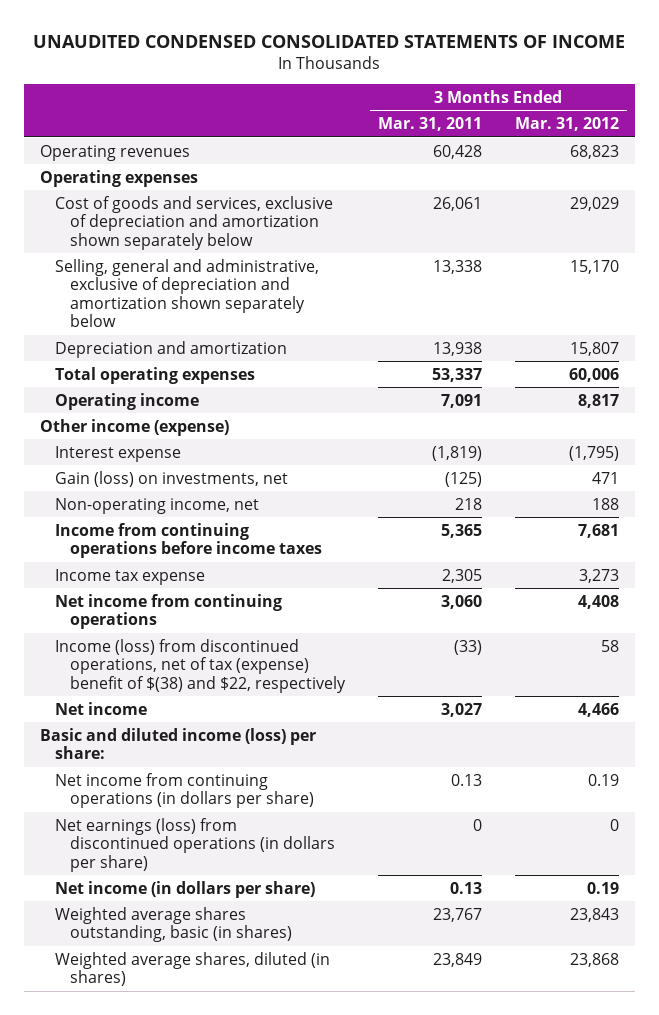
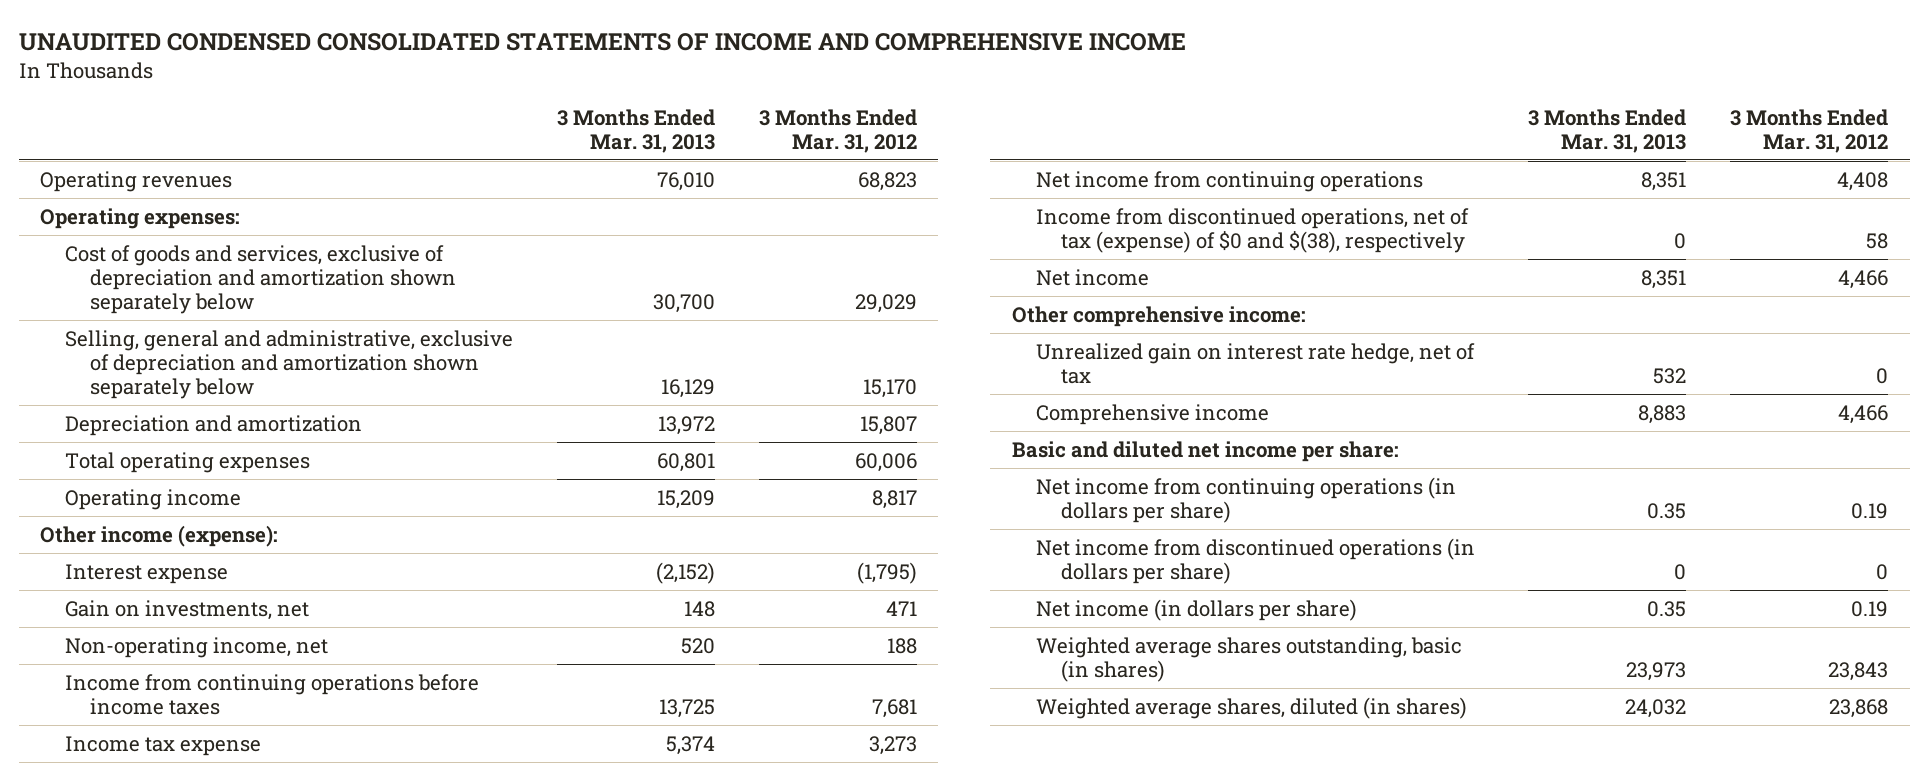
[33,34,626,48] UNAUDITED CONDENSED CONSOLIDATED STATEMENTS OF INCOME -> [18,33,1186,52] UNAUDITED CONDENSED CONSOLIDATED STATEMENTS OF INCOME AND COMPREHENSIVE INCOME
[377,117,482,132] Mar. 31, 2011 -> none
none -> [556,108,715,153] 3 Months Ended Mar. 31, 2013
[40,169,199,187] Operating expenses -> [40,208,241,230] Operating expenses:
[40,418,230,436] Other income (expense) -> [40,525,279,548] Other income (expense):
[55,470,289,487] Gain (loss) on investments, net -> [65,600,310,621] Gain on investments, net
[55,638,347,693] Income (loss) from discontinued operations, net of tax (expense) benefit of $(38) and $22, respectively -> [1036,208,1470,253] Income from discontinued operations, net of tax (expense) of $0 and $(38), respectively
none -> [1011,306,1306,328] Other comprehensive income:
none -> [1036,343,1476,384] Unrealized gain on interest rate hedge, net of tax
none -> [1036,404,1270,426] Comprehensive income
[40,727,317,760] Basic and diluted income (loss) per share: -> [1011,441,1399,463] Basic and diluted net income per share:
[55,817,336,872] Net earnings (loss) from discontinued operations (in dollars per share) -> [1036,538,1476,584] Net income from discontinued operations (in dollars per share)

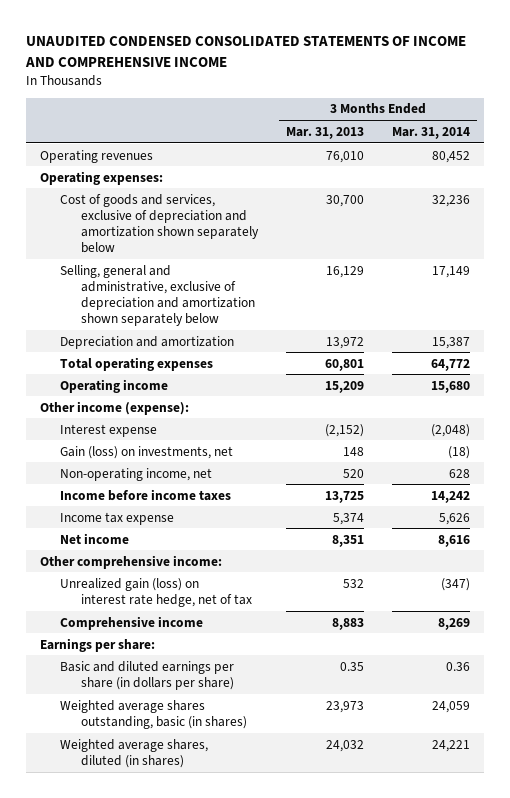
[758,108,917,153] 3 Months Ended Mar. 31, 2012 -> none
none -> [392,126,471,139] Mar. 31, 2014
[65,600,310,621] Gain on investments, net -> [60,445,234,459] Gain (loss) on investments, net
[65,674,480,715] Income from continuing operations before income taxes -> [60,488,232,501] Income before income taxes
[1036,171,1424,193] Net income from continuing operations -> none
[1036,208,1470,253] Income from discontinued operations, net of tax (expense) of $0 and $(38), respectively -> none
[1036,343,1476,384] Unrealized gain on interest rate hedge, net of tax -> [60,577,252,607] Unrealized gain (loss) on interest rate hedge, net of tax
[1036,477,1457,523] Net income from continuing operations (in dollars per share) -> none
[1036,538,1476,584] Net income from discontinued operations (in dollars per share) -> none
[1011,441,1399,463] Basic and diluted net income per share: -> [39,637,155,652] Earnings per share:
[1036,599,1358,622] Net income (in dollars per share) -> [60,660,235,690] Basic and diluted earnings per share (in dollars per share)

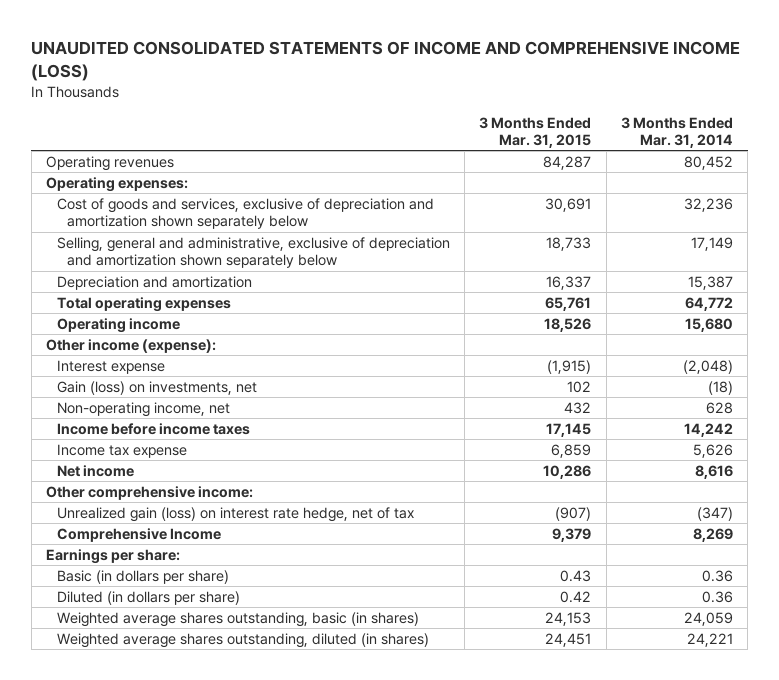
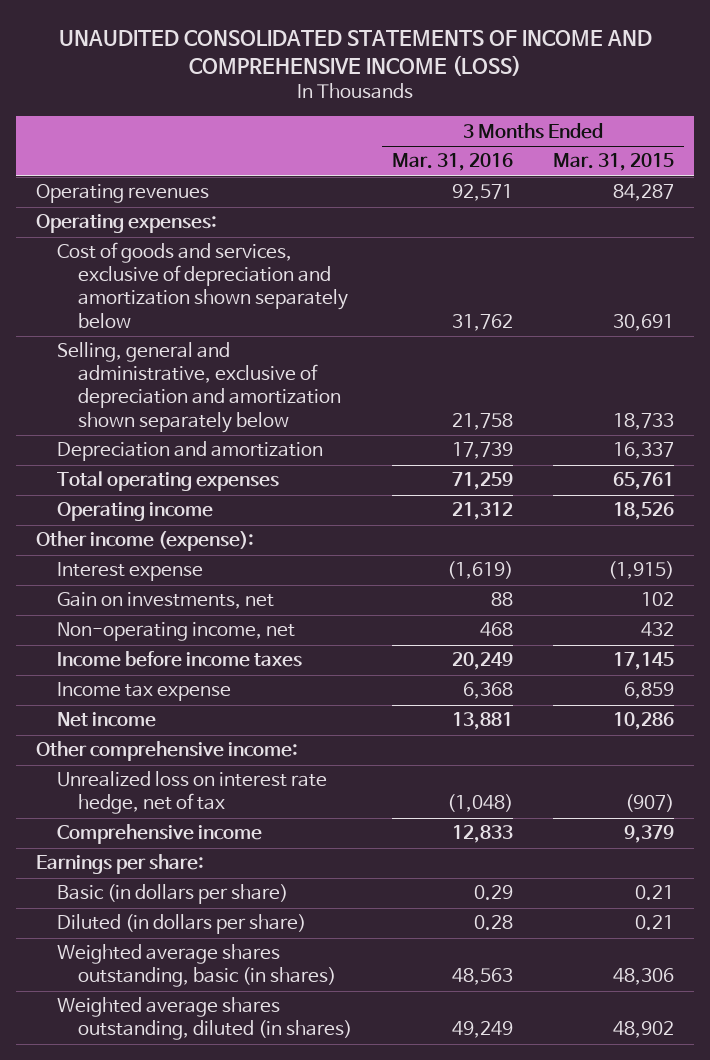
[620,116,733,148] 3 Months Ended Mar. 31, 2014 -> none
none -> [391,153,513,172] Mar. 31, 2016
[56,380,257,395] Gain (loss) on investments, net -> [56,592,274,610] Gain on investments, net
[56,506,414,522] Unrealized gain (loss) on interest rate hedge, net of tax -> [56,771,327,815] Unrealized loss on interest rate hedge, net of tax
[56,527,221,542] Comprehensive Income -> [56,824,262,845] Comprehensive income
[560,569,592,582] 0.43 -> [634,885,674,901] 0.21
[560,590,592,603] 0.42 -> [634,915,674,931] 0.21
[545,611,592,626] 24,153 -> [612,968,674,986] 48,306
[545,632,592,647] 24,451 -> [612,1021,674,1039] 48,902

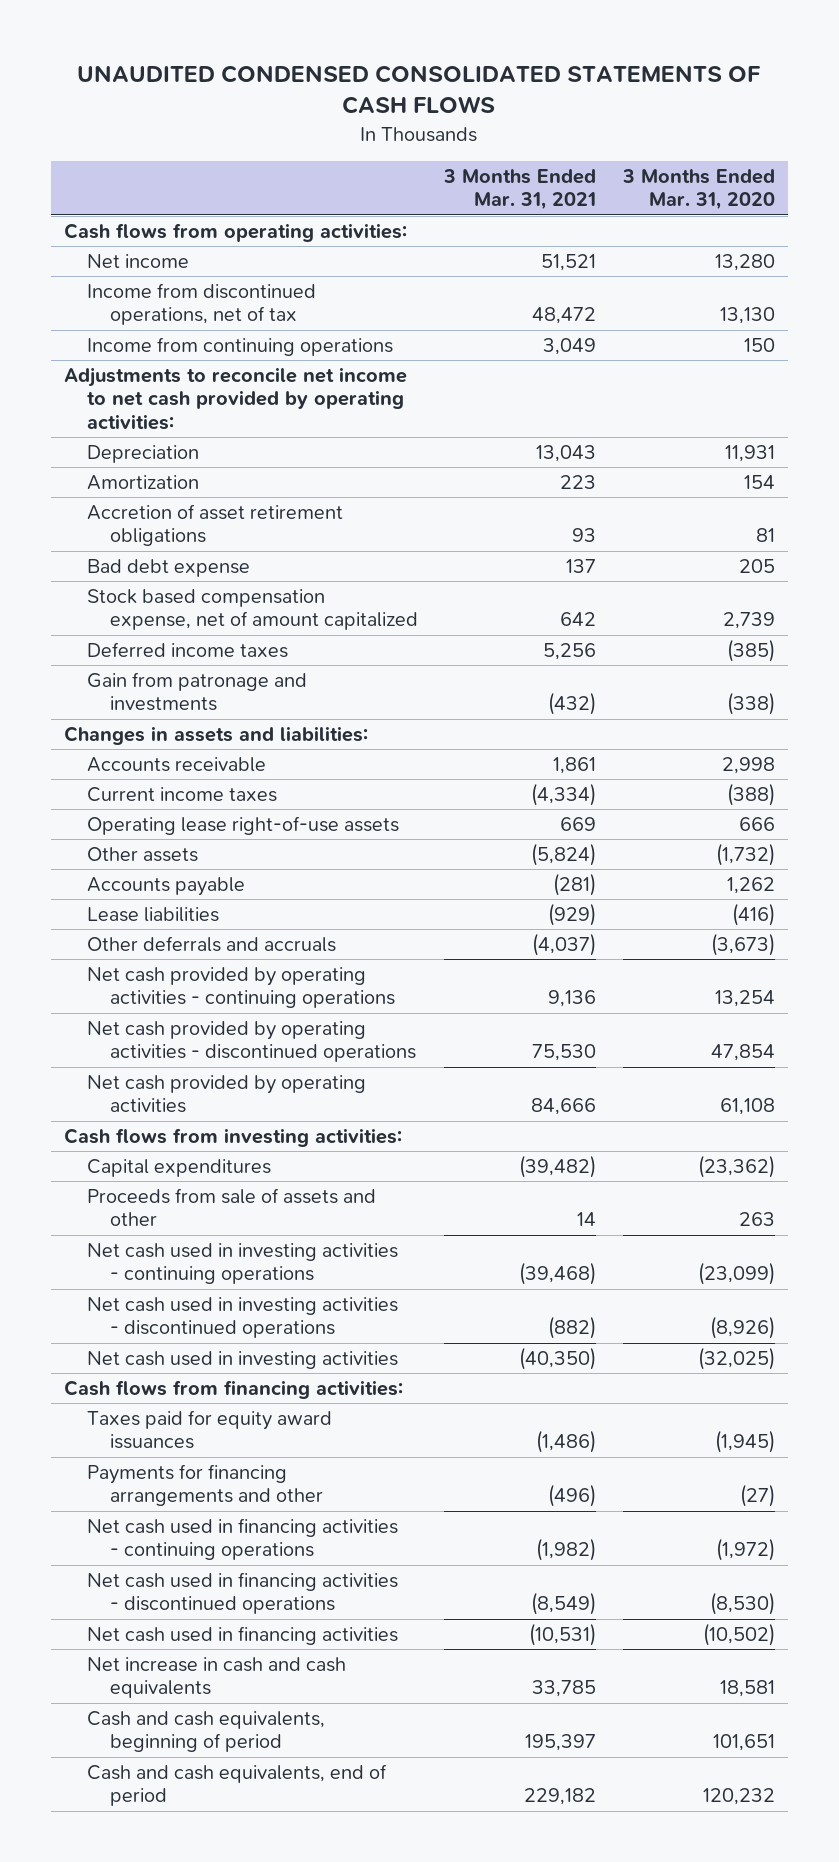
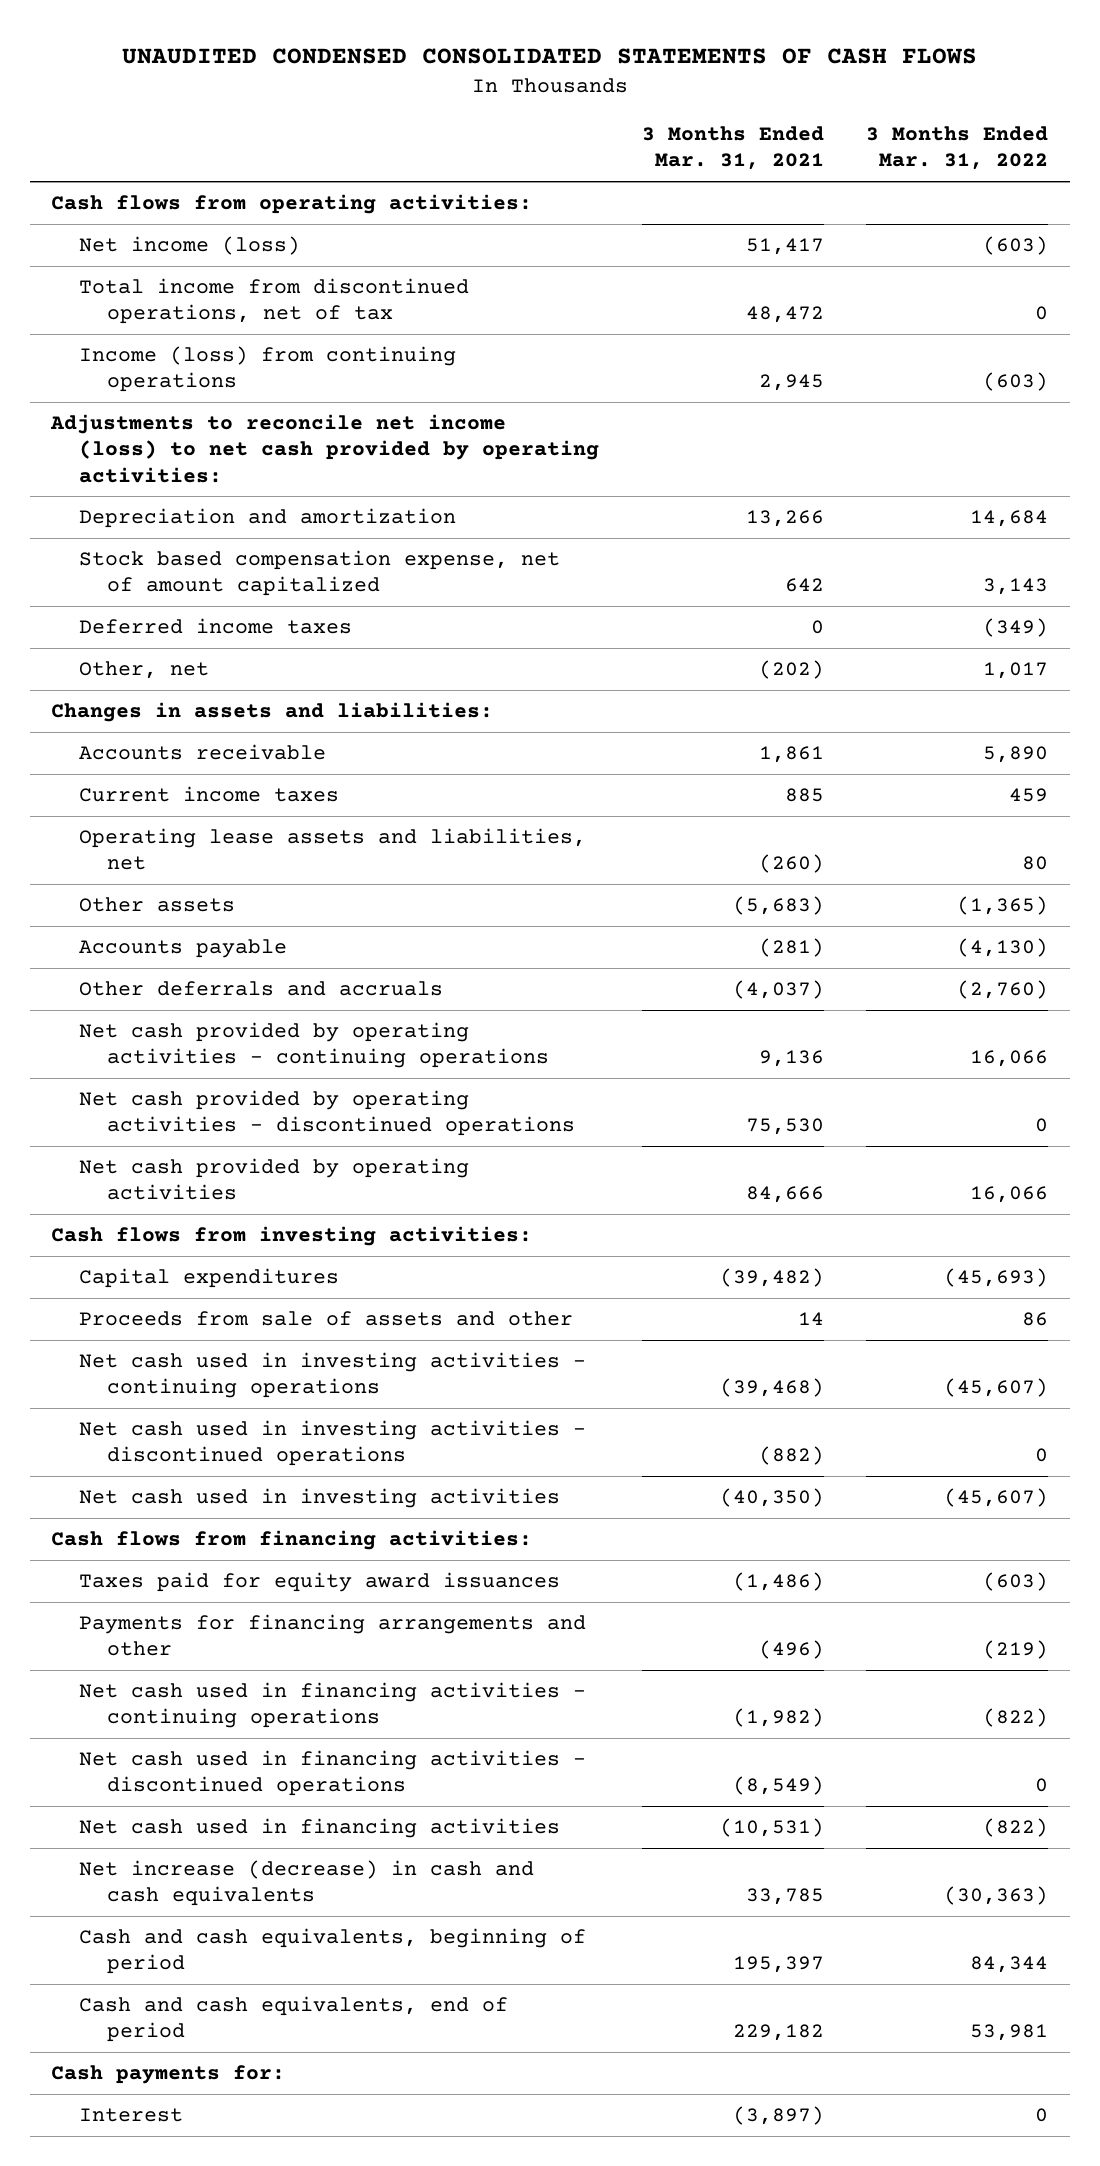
[621,168,775,211] 3 Months Ended Mar. 31, 2020 -> none
none -> [866,126,1049,171] 3 Months Ended Mar. 31, 2022
[86,444,199,463] Depreciation -> none
[86,474,199,490] Amortization -> none
[86,503,343,547] Accretion of asset retirement obligations -> none
[86,558,250,577] Bad debt expense -> none
[86,253,189,268] Net income -> [79,236,301,256] Net income (loss)
[541,253,597,271] 51,521 -> [745,238,824,256] 51,417
[86,282,316,326] Income from discontinued operations, net of tax -> [79,278,470,325] Total income from discontinued operations, net of tax
[86,336,393,356] Income from continuing operations -> [79,346,457,393] Income (loss) from continuing operations
[543,337,597,355] 3,049 -> [758,374,824,392] 2,945
[63,366,407,431] Adjustments to reconcile net income to net cash provided by operating activities: -> [50,414,600,483] Adjustments to reconcile net income (loss) to net cash provided by operating activities:
none -> [79,508,457,529] Depreciation and amortization
[86,671,307,712] Gain from patronage and investments -> none
[543,642,597,660] 5,256 -> [810,620,824,635] 0
none -> [79,661,210,680] Other, net
[86,815,399,835] Operating lease right-of-use assets -> none
[531,782,597,806] (4,334) -> [784,788,824,803] 885
none -> [79,828,587,871] Operating lease assets and liabilities, net
[531,842,597,866] (5,824) -> [732,896,824,916] (5,683)
[86,906,219,922] Lease liabilities -> none
[86,1656,346,1699] Net increase in cash and cash equivalents -> [79,1860,535,1907] Net increase (decrease) in cash and cash equivalents
none -> [51,2065,286,2085] Cash payments for:
none -> [79,2108,184,2123] Interest

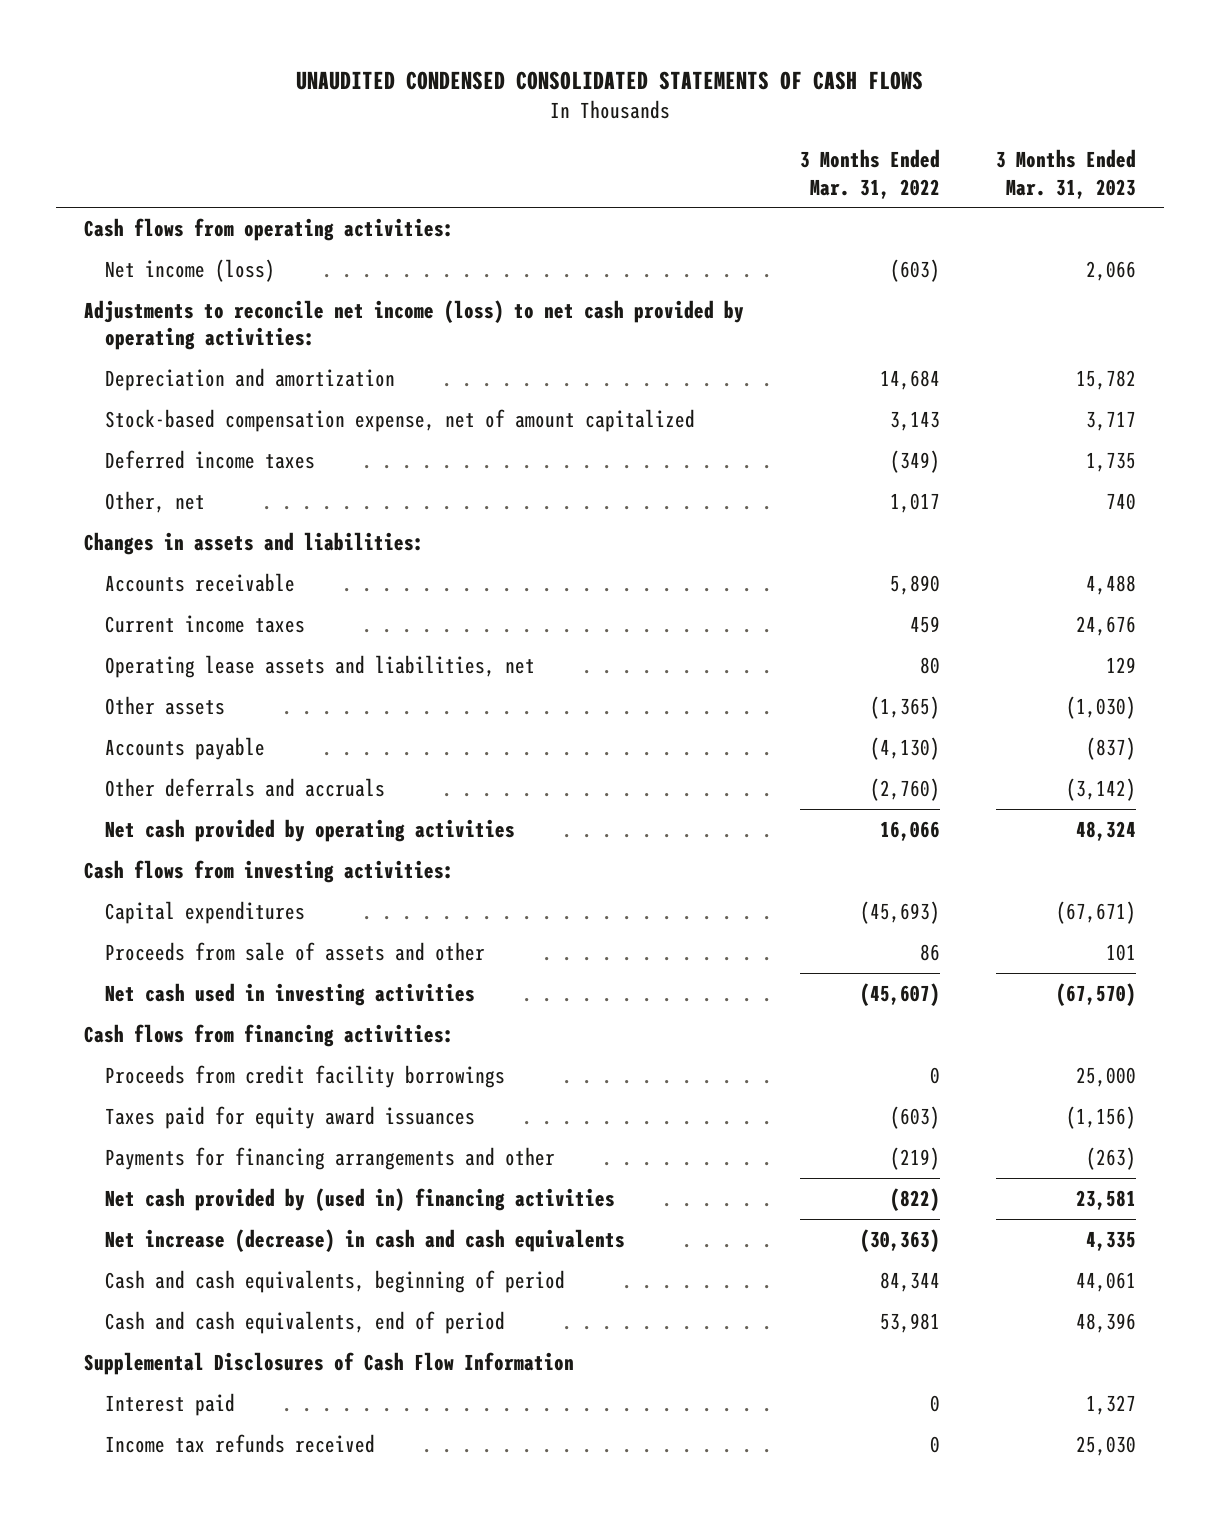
[641,126,824,171] 3 Months Ended Mar. 31, 2021 -> none
none -> [996,148,1137,199] 3 Months Ended Mar. 31, 2023
[79,278,470,325] Total income from discontinued operations, net of tax -> none
[79,346,457,393] Income (loss) from continuing operations -> none
[79,550,561,597] Stock based compensation expense, net of amount capitalized -> [105,408,696,432] Stock-based compensation expense, net of amount capitalized
[79,1022,549,1069] Net cash provided by operating activities - continuing operations -> none
[79,1090,575,1137] Net cash provided by operating activities - discontinued operations -> none
[79,1352,587,1399] Net cash used in investing activities - continuing operations -> none
[79,1420,587,1467] Net cash used in investing activities - discontinued operations -> none
none -> [105,1064,506,1088] Proceeds from credit facility borrowings
[79,1682,587,1729] Net cash used in financing activities - continuing operations -> none
[79,1750,587,1797] Net cash used in financing activities - discontinued operations -> none
[79,1818,561,1839] Net cash used in financing activities -> [105,1187,616,1211] Net cash provided by (used in) financing activities
[51,2065,286,2085] Cash payments for: -> none
none -> [83,1351,574,1375] Supplemental Disclosures of Cash Flow Information
[79,2108,184,2123] Interest -> [105,1392,236,1416] Interest paid
none -> [105,1433,376,1453] Income tax refunds received

